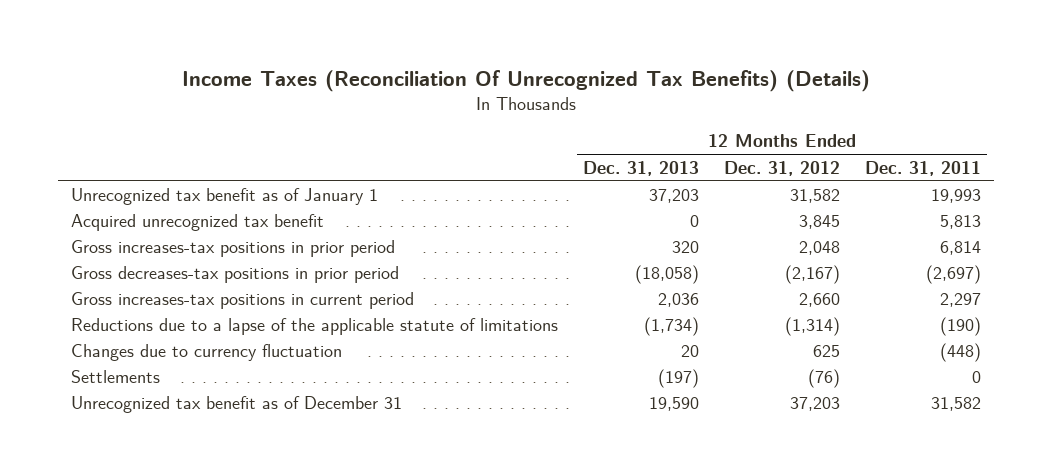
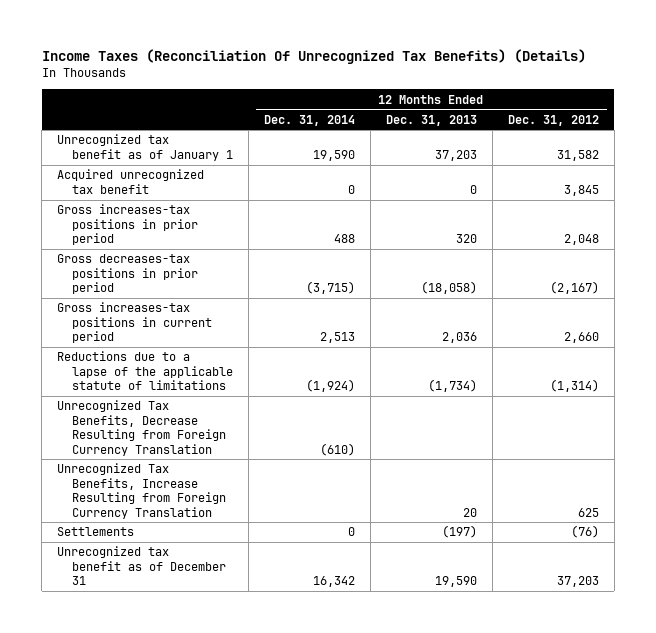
[865,160,982,176] Dec. 31, 2011 -> none
none -> [263,114,355,126] Dec. 31, 2014
none -> [57,400,226,456] Unrecognized Tax Benefits, Decrease Resulting from Foreign Currency Translation
[70,344,342,362] Changes due to currency fluctuation -> [57,463,226,519] Unrecognized Tax Benefits, Increase Resulting from Foreign Currency Translation

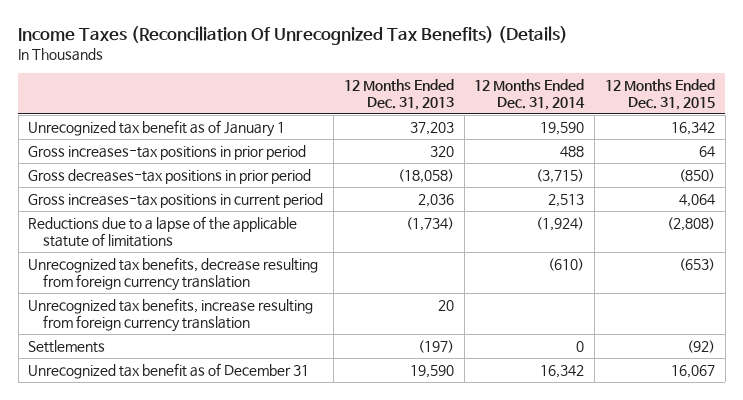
[507,114,599,126] Dec. 31, 2012 -> none
none -> [604,79,715,111] 12 Months Ended Dec. 31, 2015
[57,169,205,194] Acquired unrecognized tax benefit -> none
[57,400,226,456] Unrecognized Tax Benefits, Decrease Resulting from Foreign Currency Translation -> [28,257,319,291] Unrecognized tax benefits, decrease resulting from foreign currency translation
[57,463,226,519] Unrecognized Tax Benefits, Increase Resulting from Foreign Currency Translation -> [28,298,314,332] Unrecognized tax benefits, increase resulting from foreign currency translation

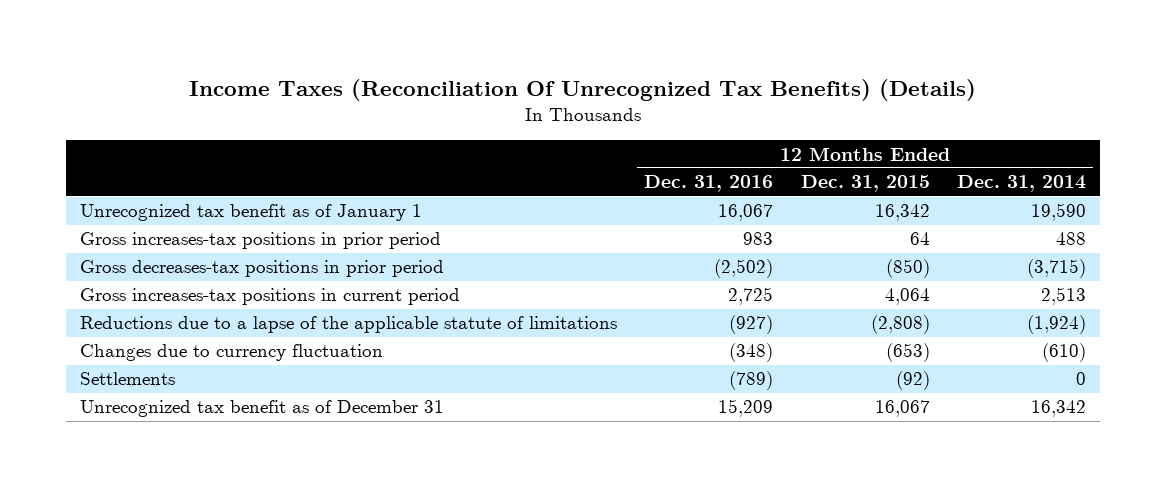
[343,79,454,111] 12 Months Ended Dec. 31, 2013 -> none
none -> [644,175,774,193] Dec. 31, 2016
[28,298,314,332] Unrecognized tax benefits, increase resulting from foreign currency translation -> none
[28,257,319,291] Unrecognized tax benefits, decrease resulting from foreign currency translation -> [79,344,383,362] Changes due to currency fluctuation

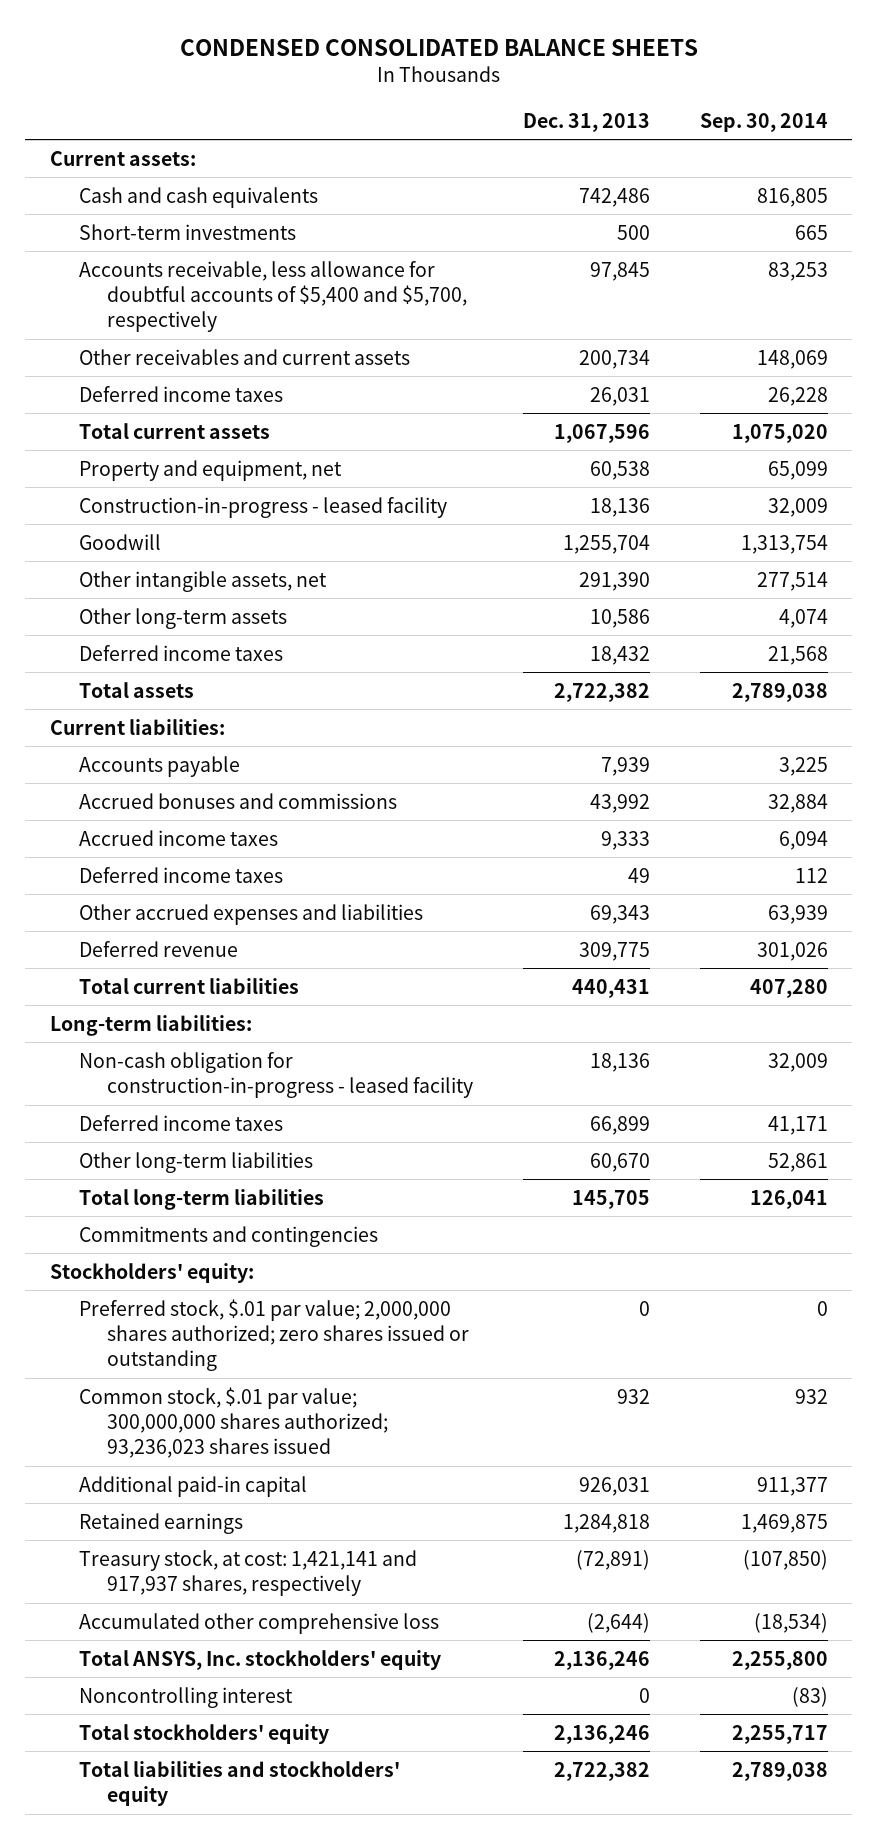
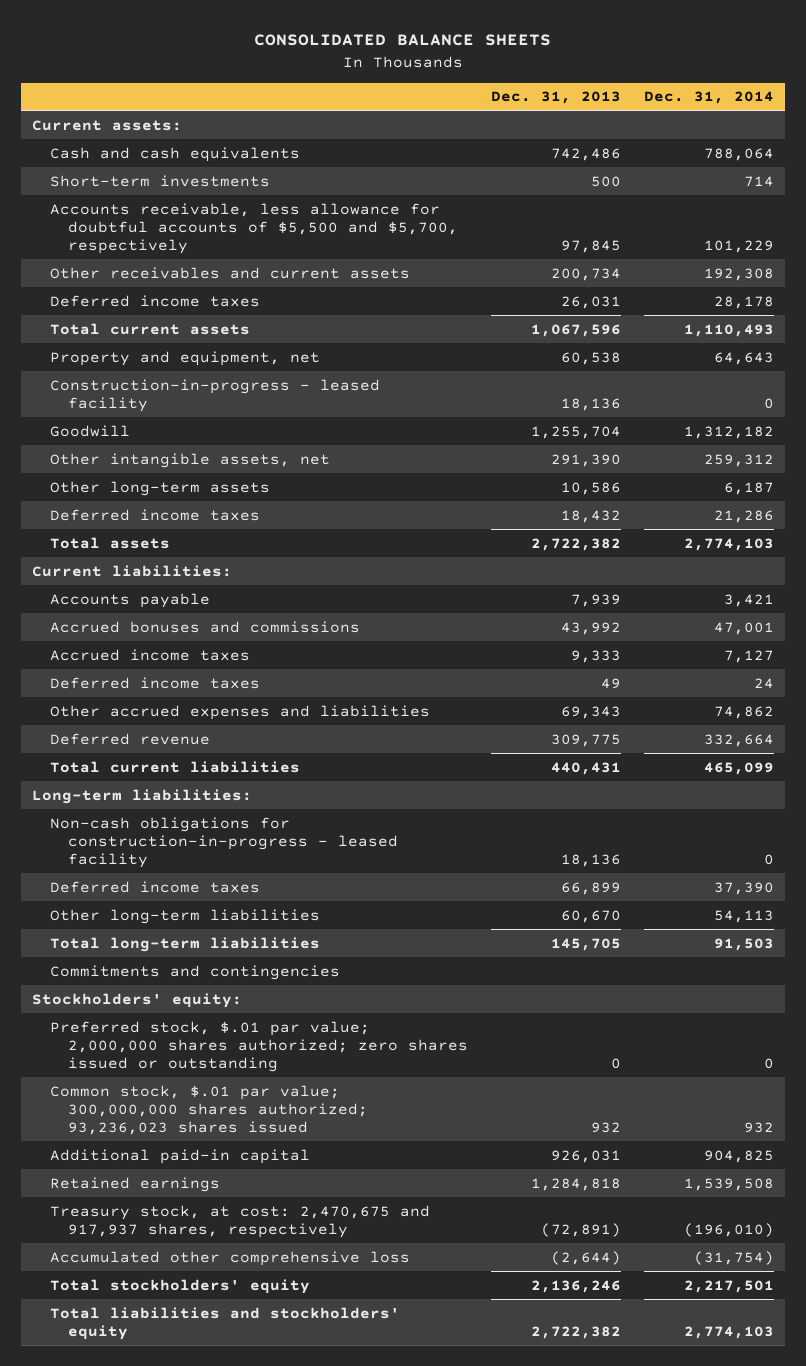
[179,38,698,56] CONDENSED CONSOLIDATED BALANCE SHEETS -> [253,34,551,47] CONSOLIDATED BALANCE SHEETS
[699,112,828,132] Sep. 30, 2014 -> none
none -> [643,91,774,105] Dec. 31, 2014
[78,260,468,333] Accounts receivable, less allowance for doubtful accounts of $5,400 and $5,700, respectively -> [50,202,458,255] Accounts receivable, less allowance for doubtful accounts of $5,500 and $5,700, respectively
[78,1051,474,1098] Non-cash obligation for construction-in-progress - leased facility -> [50,816,398,869] Non-cash obligations for construction-in-progress - leased facility
[78,1549,417,1596] Treasury stock, at cost: 1,421,141 and 917,937 shares, respectively -> [50,1204,431,1238] Treasury stock, at cost: 2,470,675 and 917,937 shares, respectively
[78,1649,441,1670] Total ANSYS, Inc. stockholders' equity -> none
[78,1686,293,1708] Noncontrolling interest -> none

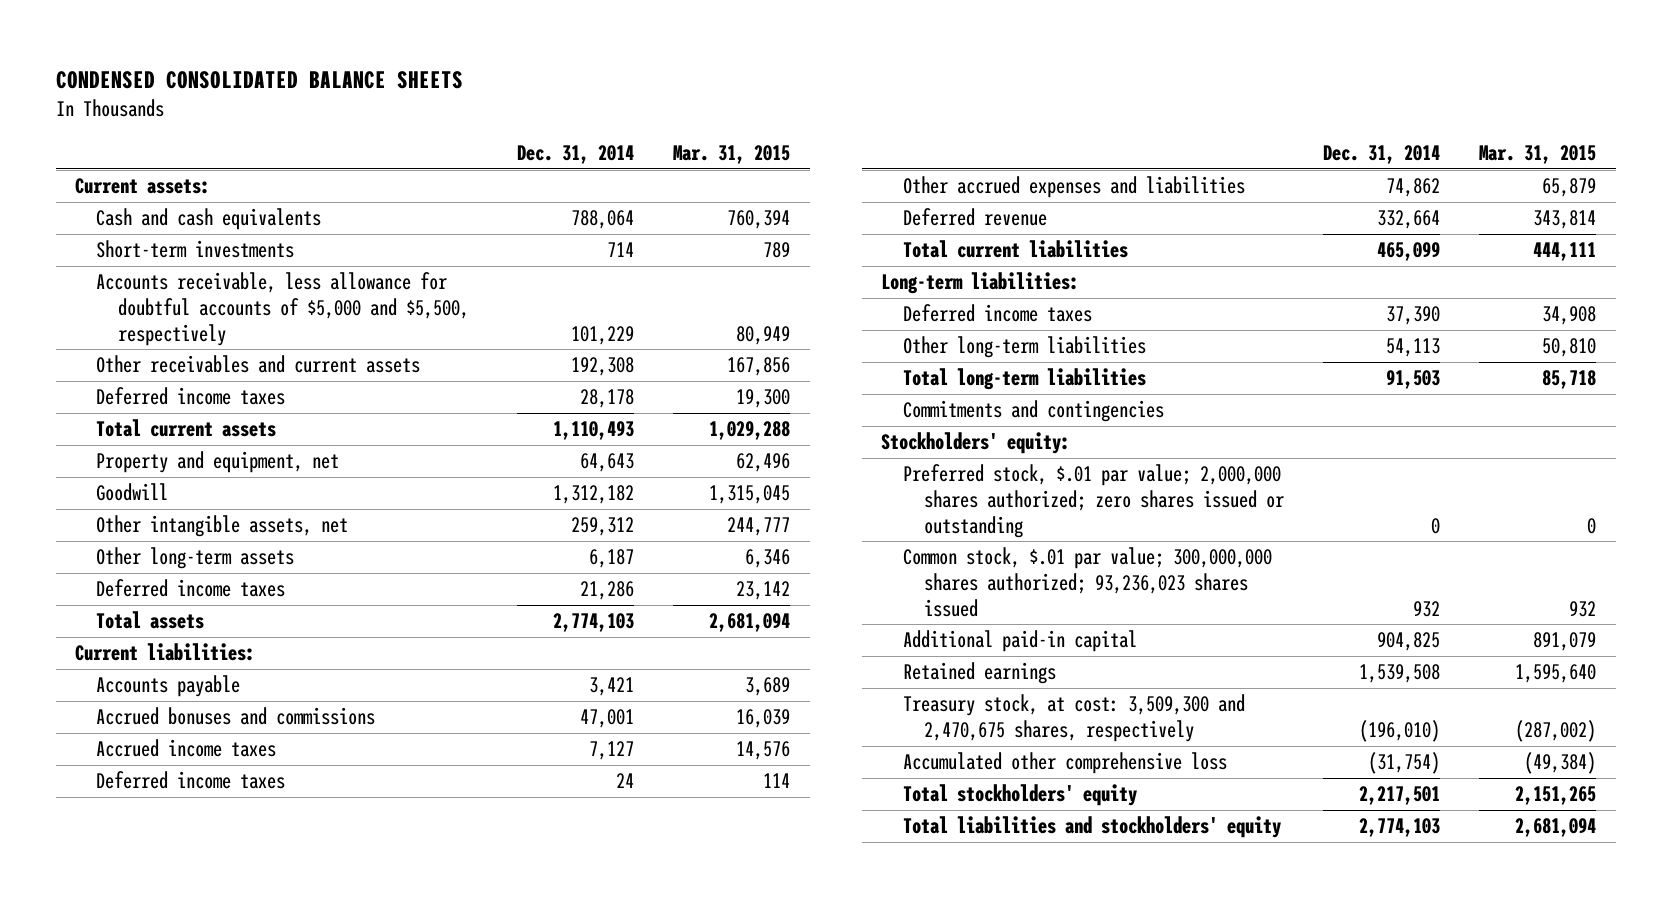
[253,34,551,47] CONSOLIDATED BALANCE SHEETS -> [55,70,463,89] CONDENSED CONSOLIDATED BALANCE SHEETS
[490,91,621,105] Dec. 31, 2013 -> none
none -> [673,144,791,164] Mar. 31, 2015
[50,202,458,255] Accounts receivable, less allowance for doubtful accounts of $5,500 and $5,700, respectively -> [96,272,469,346] Accounts receivable, less allowance for doubtful accounts of $5,000 and $5,500, respectively
[50,378,381,412] Construction-in-progress - leased facility -> none
[50,816,398,869] Non-cash obligations for construction-in-progress - leased facility -> none
[50,1204,431,1238] Treasury stock, at cost: 2,470,675 and 917,937 shares, respectively -> [902,694,1245,743] Treasury stock, at cost: 3,509,300 and 2,470,675 shares, respectively

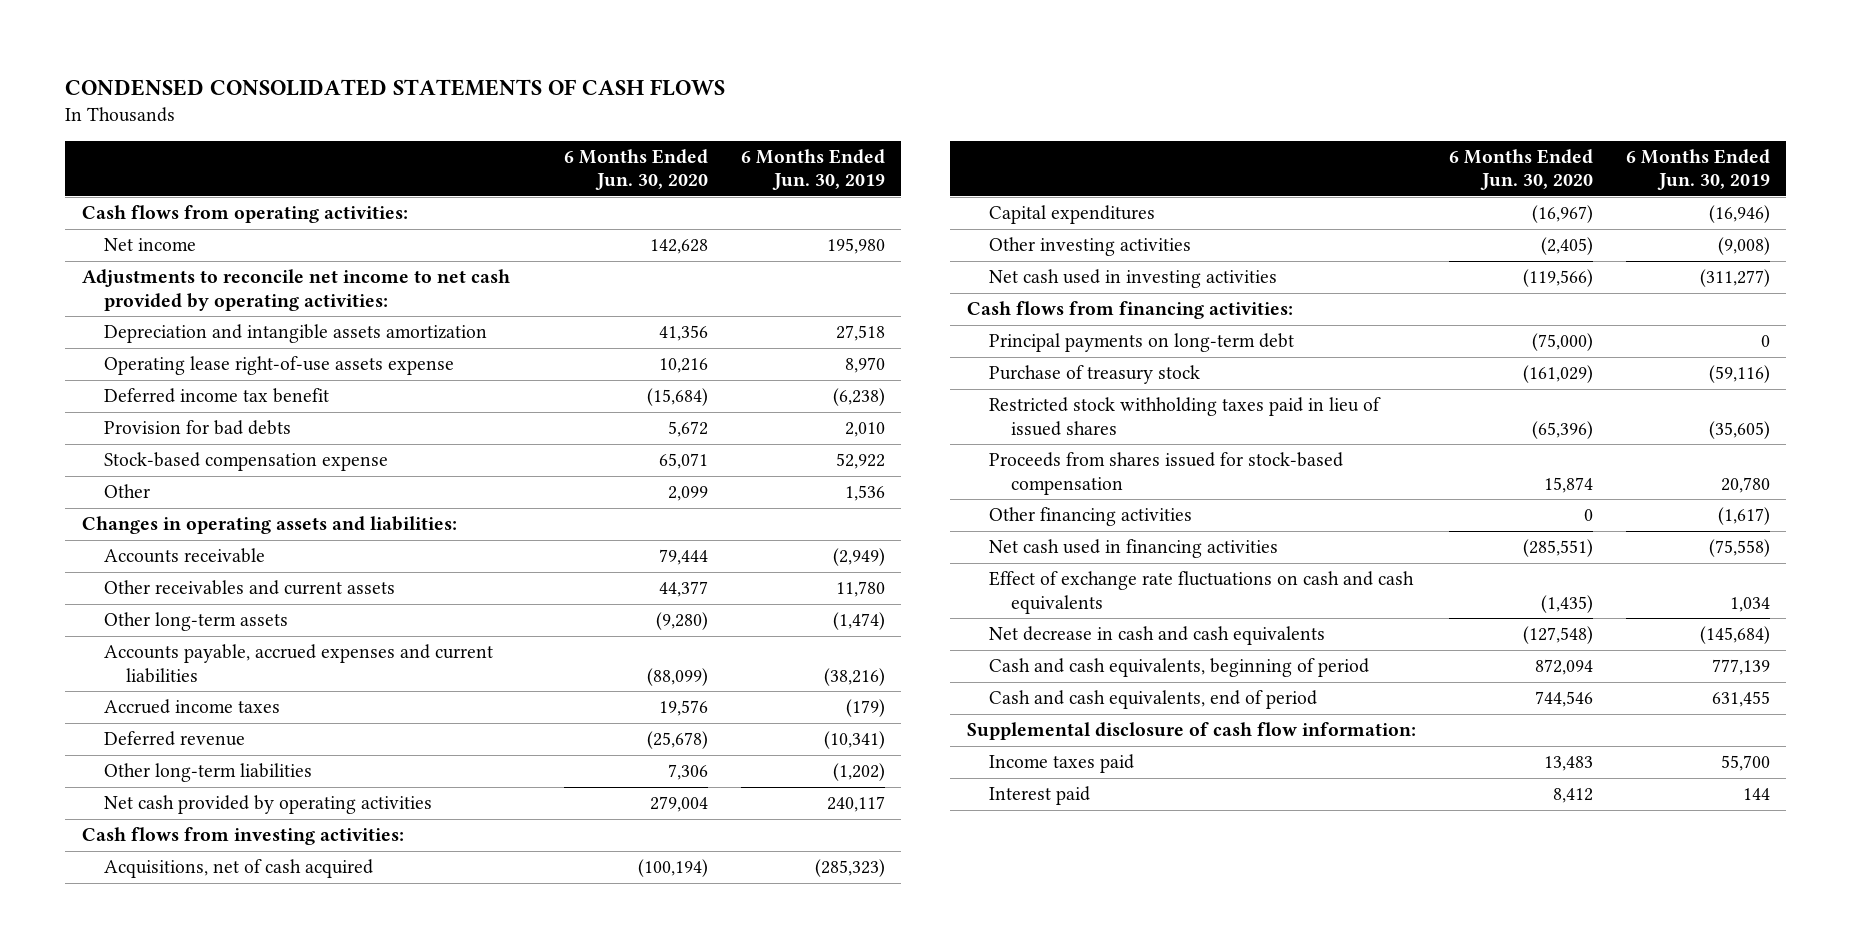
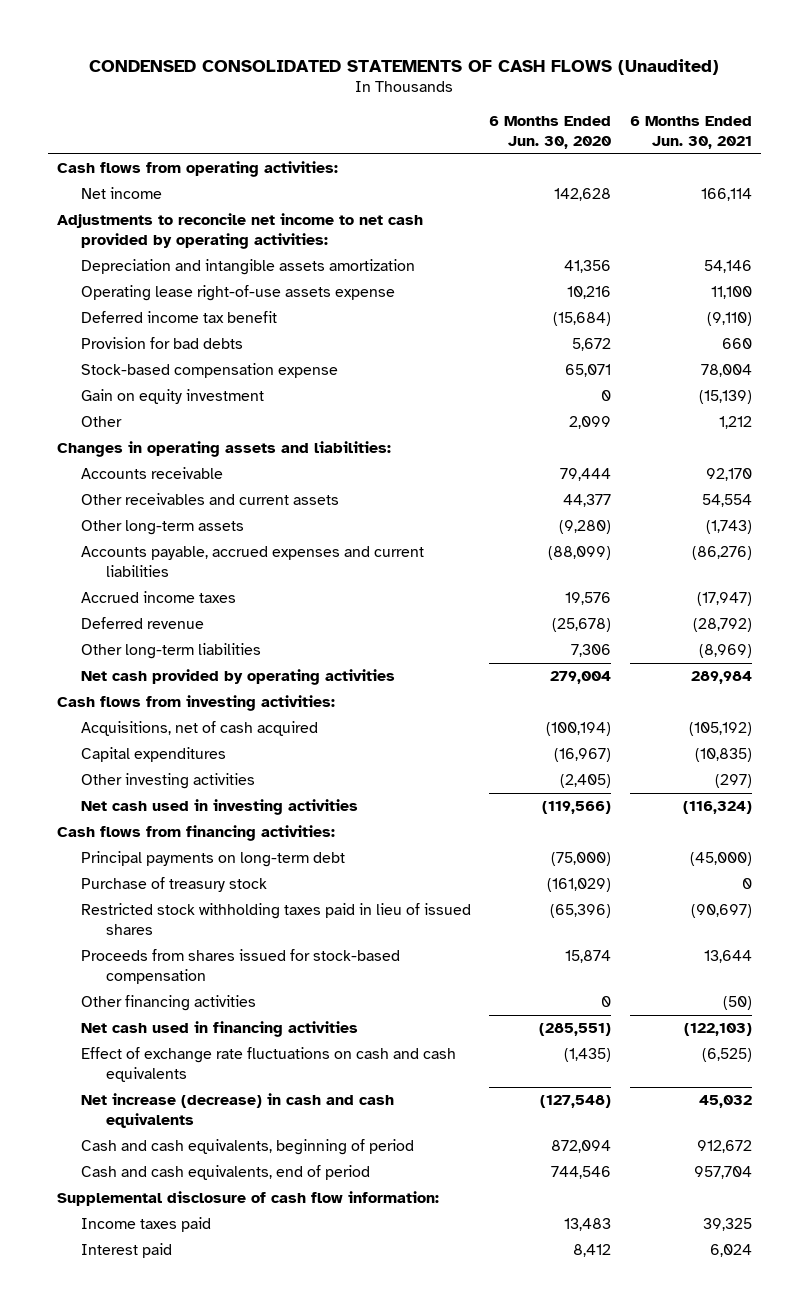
[65,79,726,97] CONDENSED CONSOLIDATED STATEMENTS OF CASH FLOWS -> [89,58,720,75] CONDENSED CONSOLIDATED STATEMENTS OF CASH FLOWS (Unaudited)
[740,149,885,191] 6 Months Ended Jun. 30, 2019 -> none
none -> [629,116,752,149] 6 Months Ended Jun. 30, 2021
none -> [81,389,265,405] Gain on equity investment
[988,626,1325,646] Net decrease in cash and cash equivalents -> [81,1093,395,1128] Net increase (decrease) in cash and cash equivalents

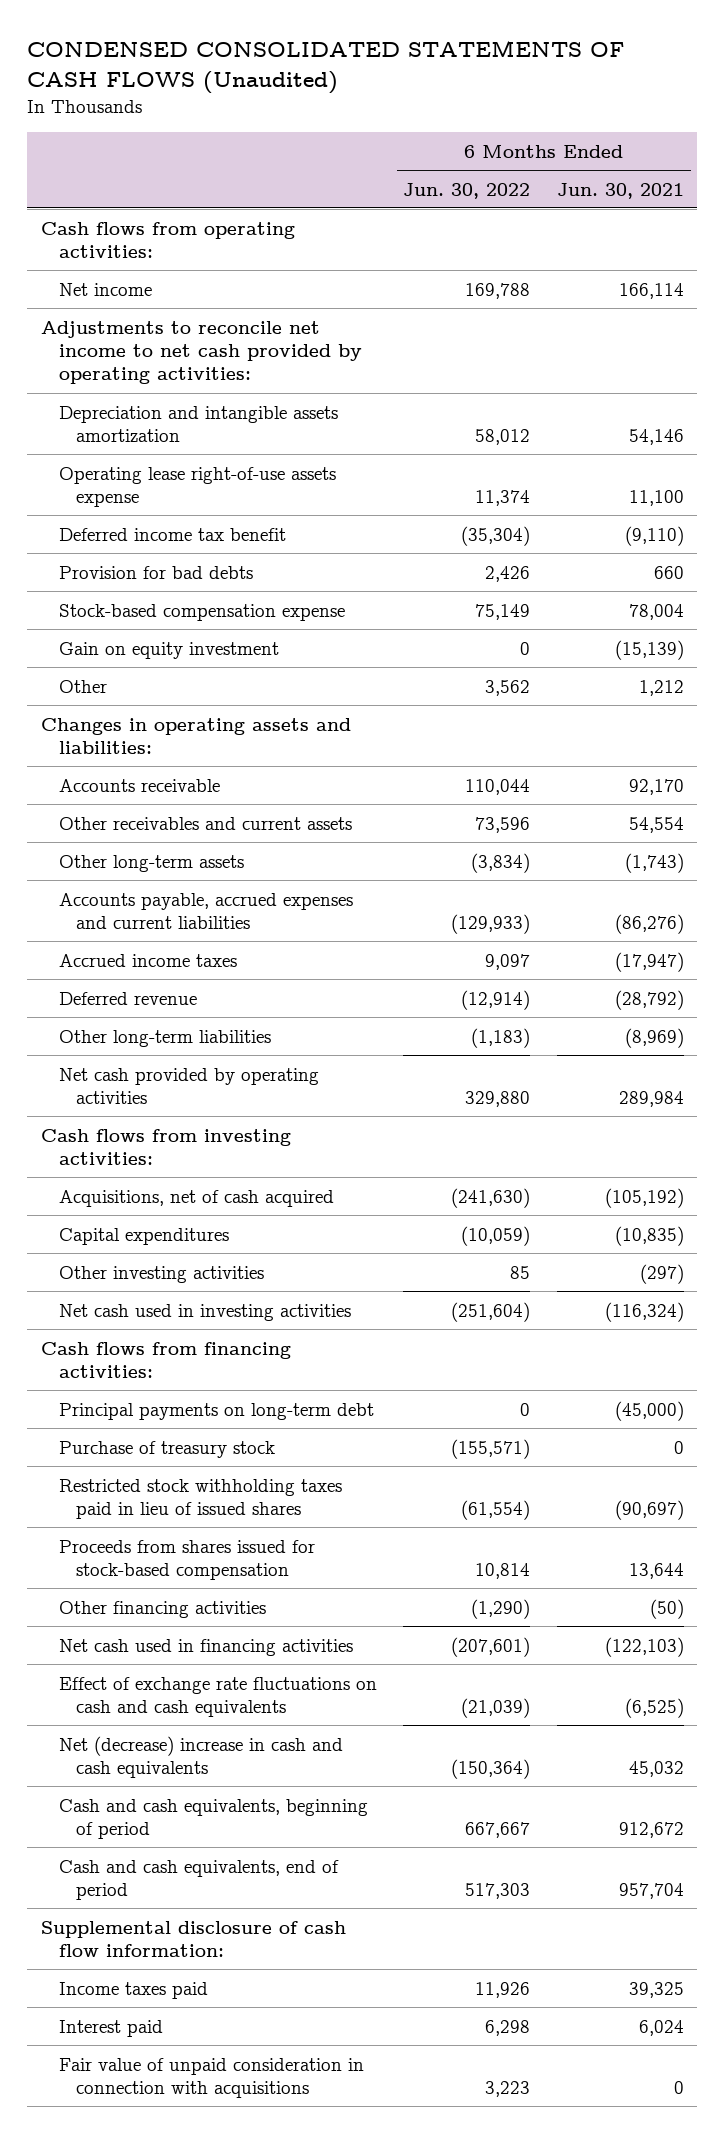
[489,116,612,149] 6 Months Ended Jun. 30, 2020 -> none
none -> [403,182,531,199] Jun. 30, 2022
[81,1093,395,1128] Net increase (decrease) in cash and cash equivalents -> [58,1735,343,1778] Net (decrease) increase in cash and cash equivalents
none -> [58,2057,364,2098] Fair value of unpaid consideration in connection with acquisitions

